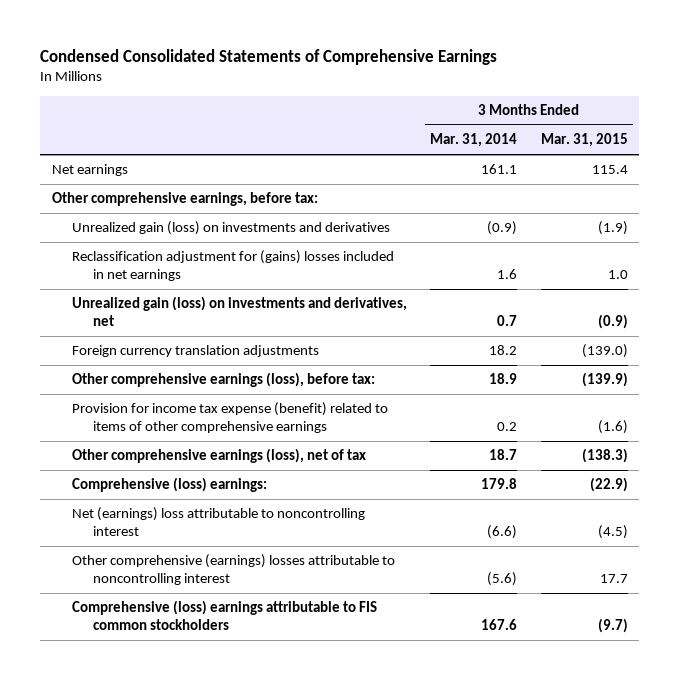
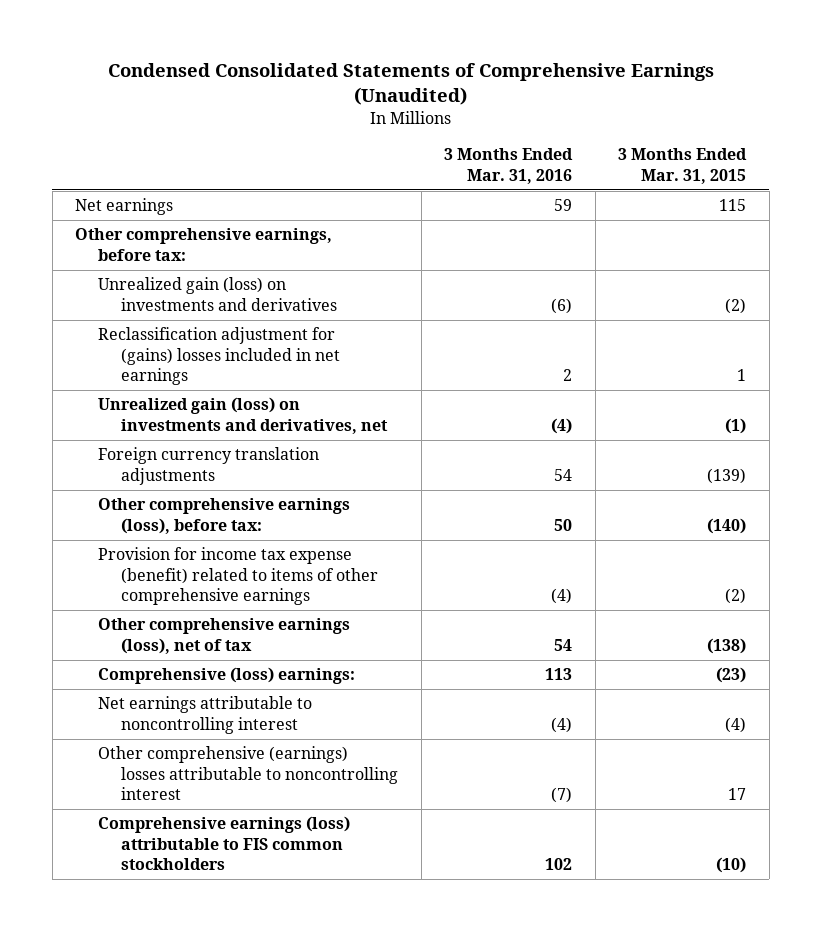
[39,49,497,66] Condensed Consolidated Statements of Comprehensive Earnings -> [107,63,714,106] Condensed Consolidated Statements of Comprehensive Earnings (Unaudited)
[430,133,518,148] Mar. 31, 2014 -> none
none -> [444,148,574,184] 3 Months Ended Mar. 31, 2016
[591,165,628,175] 115.4 -> [719,199,747,212] 115
[597,221,628,236] (1.9) -> [725,297,747,314] (2)
[607,270,628,280] 1.0 -> [737,369,747,382] 1
[597,314,628,330] (0.9) -> [725,417,747,434] (1)
[581,344,628,359] (139.0) -> [707,467,747,484] (139)
[581,372,628,388] (139.9) -> [707,517,747,534] (140)
[597,420,628,435] (1.6) -> [725,588,747,605] (2)
[581,448,628,464] (138.3) -> [707,637,747,654] (138)
[589,477,628,493] (22.9) -> [716,667,747,684] (23)
[72,507,366,537] Net (earnings) loss attributable to noncontrolling interest -> [98,696,313,734] Net earnings attributable to noncontrolling interest
[597,525,628,540] (4.5) -> [725,716,747,733] (4)
[599,574,628,584] 17.7 -> [728,788,747,801] 17
[72,600,378,631] Comprehensive (loss) earnings attributable to FIS common stockholders -> [98,816,351,871] Comprehensive earnings (loss) attributable to FIS common stockholders
[597,618,628,634] (9.7) -> [716,857,747,874] (10)

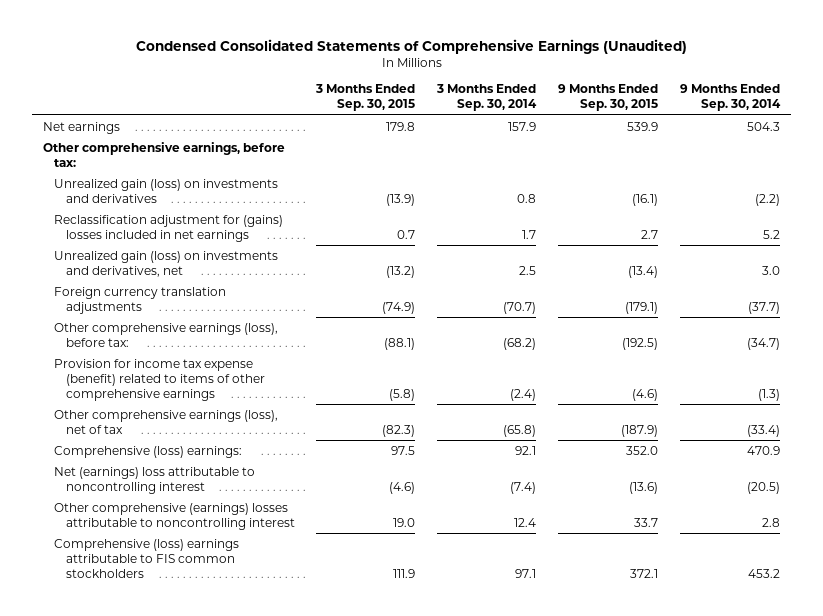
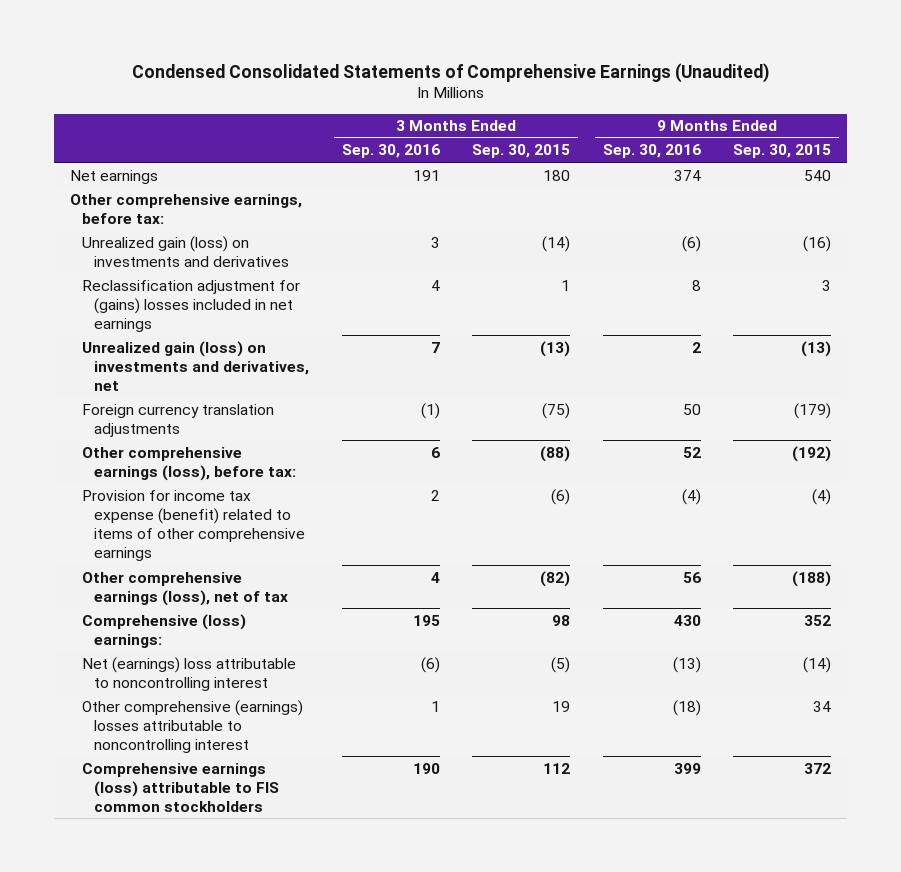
[436,84,538,112] 3 Months Ended Sep. 30, 2014 -> none
[679,84,781,112] 9 Months Ended Sep. 30, 2014 -> none
none -> [341,144,440,159] Sep. 30, 2016
none -> [602,144,701,159] Sep. 30, 2016
[386,121,416,131] 179.8 -> [543,169,571,181] 180
[627,121,659,131] 539.9 -> [804,169,832,181] 540
[386,193,416,206] (13.9) -> [542,235,571,252] (14)
[632,193,659,206] (16.1) -> [803,235,832,252] (16)
[397,229,416,239] 0.7 -> [561,279,571,291] 1
[641,229,659,239] 2.7 -> [822,279,832,291] 3
[386,265,416,278] (13.2) -> [540,340,571,357] (13)
[628,265,659,278] (13.4) -> [801,340,832,357] (13)
[382,301,416,314] (74.9) -> [542,402,571,419] (75)
[625,301,659,314] (179.1) -> [794,402,832,419] (179)
[384,337,416,350] (88.1) -> [540,445,571,462] (88)
[622,337,659,350] (192.5) -> [792,445,832,462] (192)
[389,389,416,402] (5.8) -> [551,488,571,505] (6)
[632,389,659,402] (4.6) -> [812,488,832,505] (4)
[382,424,416,437] (82.3) -> [540,570,571,587] (82)
[621,424,659,437] (187.9) -> [792,570,832,587] (188)
[391,445,416,455] 97.5 -> [552,614,571,626] 98
[626,445,659,455] 352.0 -> [804,614,832,626] 352
[389,481,416,494] (4.6) -> [551,656,571,673] (5)
[629,481,659,494] (13.6) -> [803,656,832,673] (14)
[393,517,416,527] 19.0 -> [552,700,571,712] 19
[634,517,659,527] 33.7 -> [813,700,832,712] 34
[54,538,240,579] Comprehensive (loss) earnings attributable to FIS common stockholders -> [82,762,280,812] Comprehensive earnings (loss) attributable to FIS common stockholders
[393,569,416,579] 111.9 -> [543,762,571,774] 112
[630,569,659,579] 372.1 -> [804,762,832,774] 372

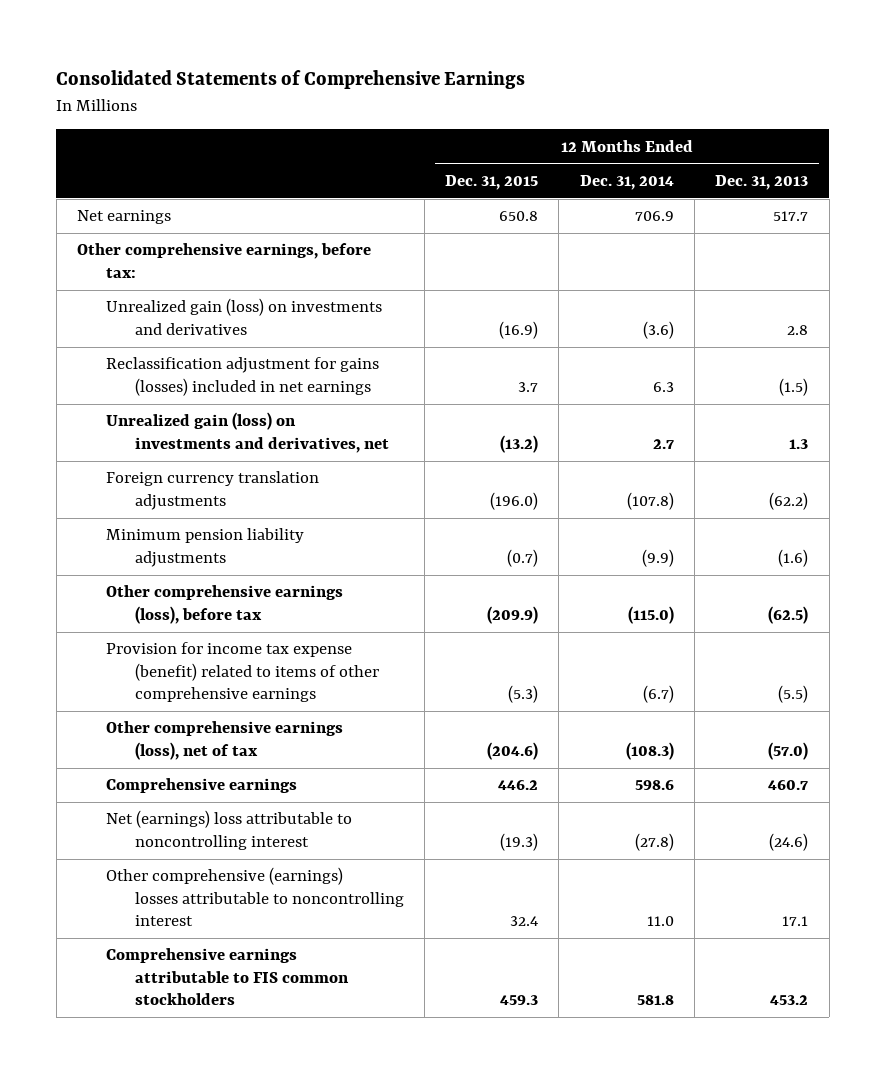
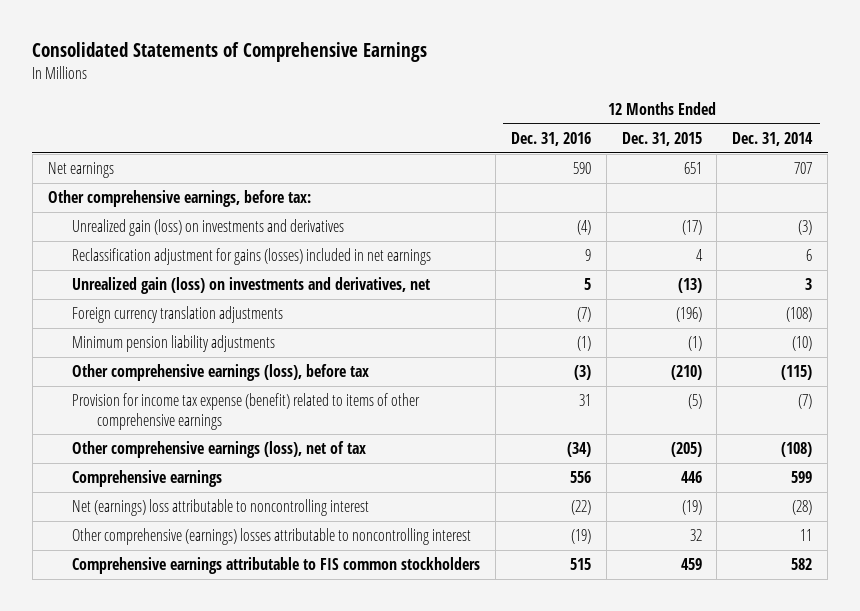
[715,175,809,191] Dec. 31, 2013 -> none
none -> [511,131,592,146] Dec. 31, 2016
[499,211,539,222] 650.8 -> [683,162,702,175] 651
[634,211,674,222] 706.9 -> [794,162,813,175] 707
[499,320,539,339] (16.9) -> [681,220,702,236] (17)
[642,320,674,339] (3.6) -> [798,220,813,236] (3)
[518,381,539,392] 3.7 -> [695,249,703,262] 4
[652,381,674,392] 6.3 -> [806,249,813,262] 6
[500,434,539,453] (13.2) -> [677,278,702,294] (13)
[652,438,674,449] 2.7 -> [805,278,813,291] 3
[490,491,539,510] (196.0) -> [675,307,702,323] (196)
[626,491,674,510] (107.8) -> [786,307,813,323] (108)
[507,548,539,567] (0.7) -> [687,336,702,352] (1)
[641,548,674,567] (9.9) -> [792,336,813,352] (10)
[487,605,539,624] (209.9) -> [670,365,702,381] (210)
[627,605,674,624] (115.0) -> [781,365,813,381] (115)
[508,685,539,704] (5.3) -> [687,394,702,410] (5)
[642,685,674,704] (6.7) -> [798,394,813,410] (7)
[487,741,539,760] (204.6) -> [670,442,702,458] (205)
[625,741,674,760] (108.3) -> [781,442,813,458] (108)
[498,780,539,791] 446.2 -> [680,471,702,484] 446
[634,780,674,791] 598.6 -> [791,471,813,484] 599
[500,832,539,851] (19.3) -> [681,500,702,516] (19)
[634,832,674,851] (27.8) -> [792,500,813,516] (28)
[510,916,539,927] 32.4 -> [689,529,702,542] 32
[646,916,674,927] 11.0 -> [800,529,813,542] 11
[500,995,539,1006] 459.3 -> [680,558,702,571] 459
[636,995,674,1006] 581.8 -> [791,558,813,571] 582

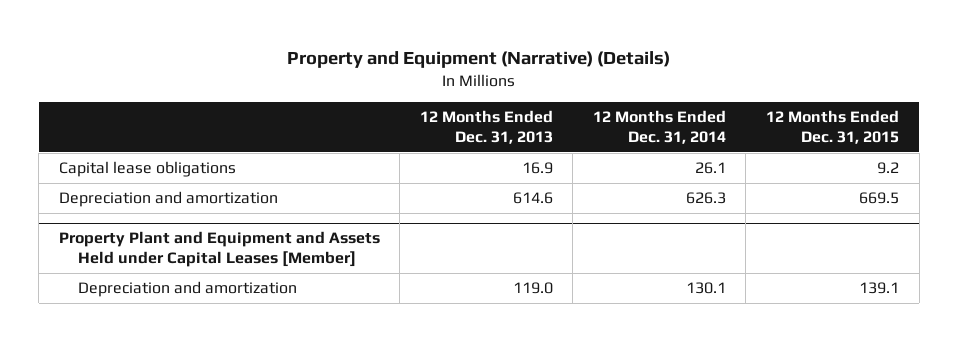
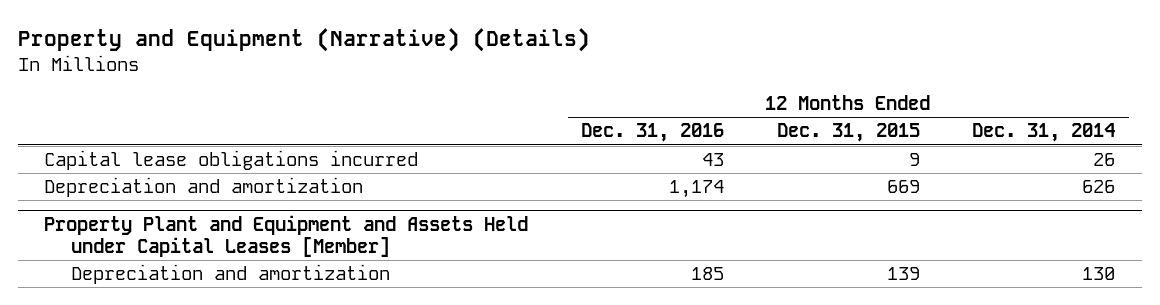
[419,110,553,145] 12 Months Ended Dec. 31, 2013 -> none
none -> [580,123,724,143] Dec. 31, 2016
[58,161,236,178] Capital lease obligations -> [44,150,419,171] Capital lease obligations incurred
[694,162,726,175] 26.1 -> [1093,153,1116,167] 26
[877,162,900,175] 9.2 -> [908,153,920,167] 9
[685,192,726,205] 626.3 -> [1082,180,1116,194] 626
[859,192,900,205] 669.5 -> [886,180,920,194] 669
[685,282,726,295] 130.1 -> [1082,267,1116,281] 130
[859,282,900,295] 139.1 -> [886,267,920,281] 139

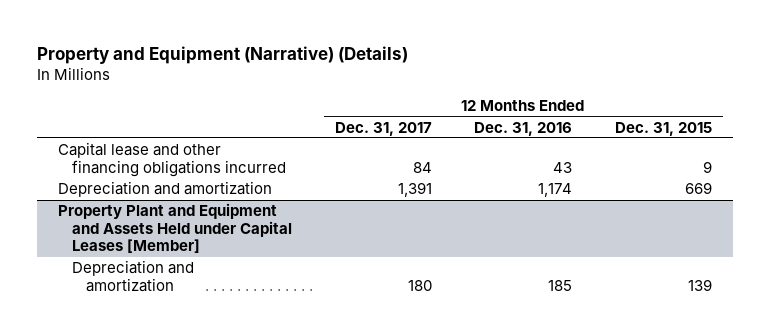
[972,123,1116,143] Dec. 31, 2014 -> none
none -> [334,121,432,136] Dec. 31, 2017
[44,150,419,171] Capital lease obligations incurred -> [58,142,287,177] Capital lease and other financing obligations incurred

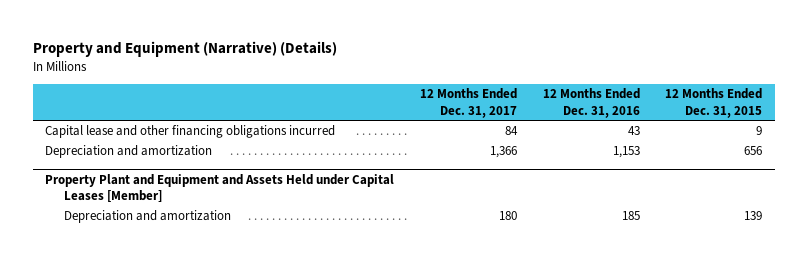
[397,182,432,198] 1,391 -> [490,146,518,159] 1,366
[538,183,573,198] 1,174 -> [612,146,640,159] 1,153
[684,182,712,195] 669 -> [744,146,763,156] 656

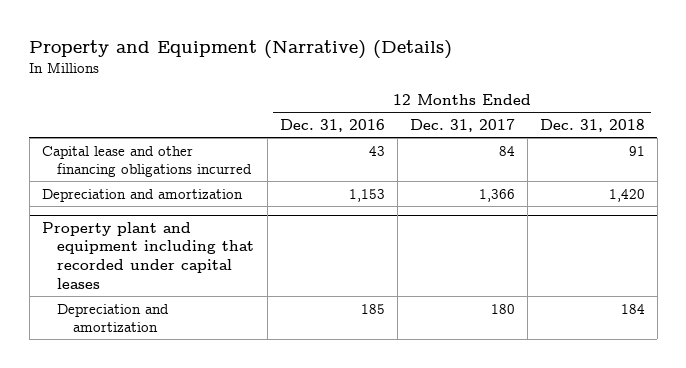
[665,88,763,118] 12 Months Ended Dec. 31, 2015 -> none
none -> [539,119,645,133] Dec. 31, 2018
[45,173,395,203] Property Plant and Equipment and Assets Held under Capital Leases [Member] -> [41,221,255,289] Property plant and equipment including that recorded under capital leases

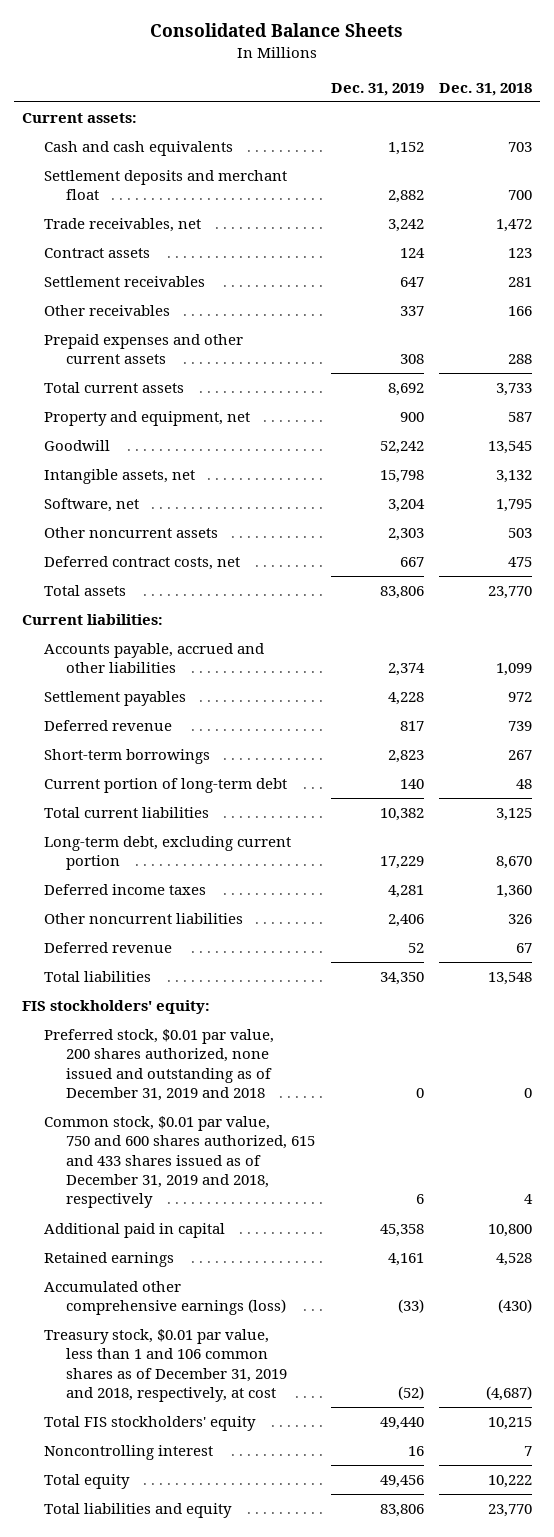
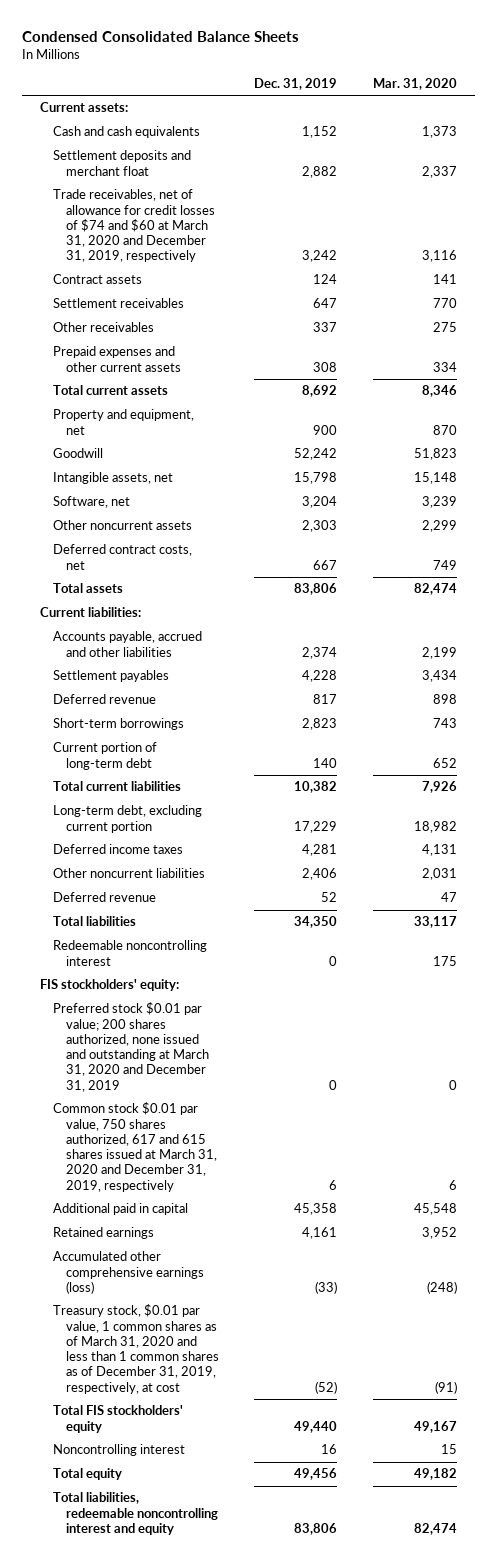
[150,23,404,38] Consolidated Balance Sheets -> [21,30,299,42] Condensed Consolidated Balance Sheets
[439,82,533,96] Dec. 31, 2018 -> none
none -> [372,77,457,90] Mar. 31, 2020
[43,217,201,232] Trade receivables, net -> [52,189,216,263] Trade receivables, net of allowance for credit losses of $74 and $60 at March 31, 2020 and December 31, 2019, respectively
none -> [52,940,207,966] Redeemable noncontrolling interest
[43,1028,274,1102] Preferred stock, $0.01 par value, 200 shares authorized, none issued and outstanding as of December 31, 2019 and 2018 -> [52,1002,210,1092] Preferred stock $0.01 par value; 200 shares authorized, none issued and outstanding at March 31, 2020 and December 31, 2019
[43,1115,315,1209] Common stock, $0.01 par value, 750 and 600 shares authorized, 615 and 433 shares issued as of December 31, 2019 and 2018, respectively -> [52,1102,218,1192] Common stock $0.01 par value, 750 shares authorized, 617 and 615 shares issued at March 31, 2020 and December 31, 2019, respectively
[43,1328,287,1403] Treasury stock, $0.01 par value, less than 1 and 106 common shares as of December 31, 2019 and 2018, respectively, at cost -> [52,1304,220,1394] Treasury stock, $0.01 par value, 1 common shares as of March 31, 2020 and less than 1 common shares as of December 31, 2019, respectively, at cost
[43,1502,232,1518] Total liabilities and equity -> [52,1492,219,1535] Total liabilities, redeemable noncontrolling interest and equity

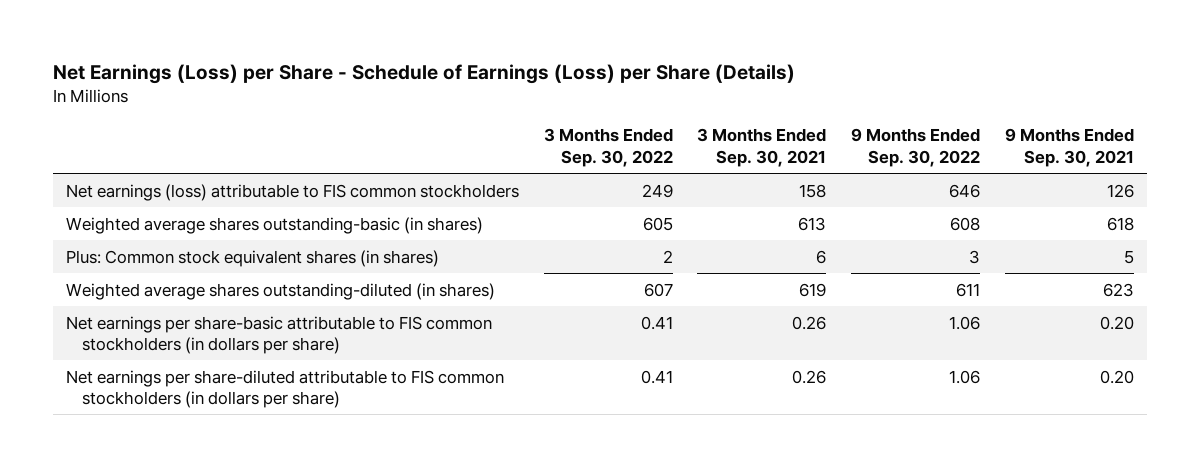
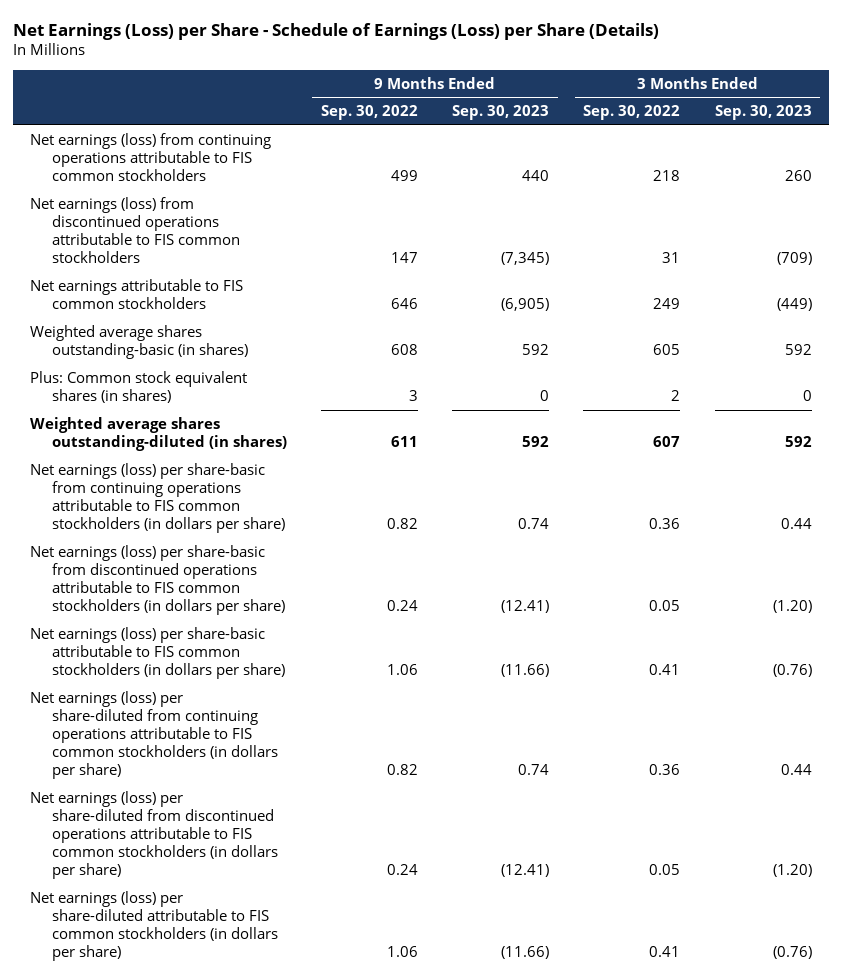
[697,128,827,167] 3 Months Ended Sep. 30, 2021 -> none
[1005,128,1135,167] 9 Months Ended Sep. 30, 2021 -> none
none -> [452,105,550,121] Sep. 30, 2023
none -> [714,105,812,121] Sep. 30, 2023
none -> [30,132,272,182] Net earnings (loss) from continuing operations attributable to FIS common stockholders
none -> [30,196,240,264] Net earnings (loss) from discontinued operations attributable to FIS common stockholders
[65,183,519,201] Net earnings (loss) attributable to FIS common stockholders -> [30,278,244,310] Net earnings attributable to FIS common stockholders
none -> [30,462,285,534] Net earnings (loss) per share-basic from continuing operations attributable to FIS common stockholders (in dollars per share)
none -> [30,544,285,616] Net earnings (loss) per share-basic from discontinued operations attributable to FIS common stockholders (in dollars per share)
[65,315,492,354] Net earnings per share-basic attributable to FIS common stockholders (in dollars per share) -> [30,626,285,680] Net earnings (loss) per share-basic attributable to FIS common stockholders (in dollars per share)
none -> [30,690,278,780] Net earnings (loss) per share-diluted from continuing operations attributable to FIS common stockholders (in dollars per share)
none -> [30,790,278,880] Net earnings (loss) per share-diluted from discontinued operations attributable to FIS common stockholders (in dollars per share)
[65,369,504,408] Net earnings per share-diluted attributable to FIS common stockholders (in dollars per share) -> [30,890,278,962] Net earnings (loss) per share-diluted attributable to FIS common stockholders (in dollars per share)

